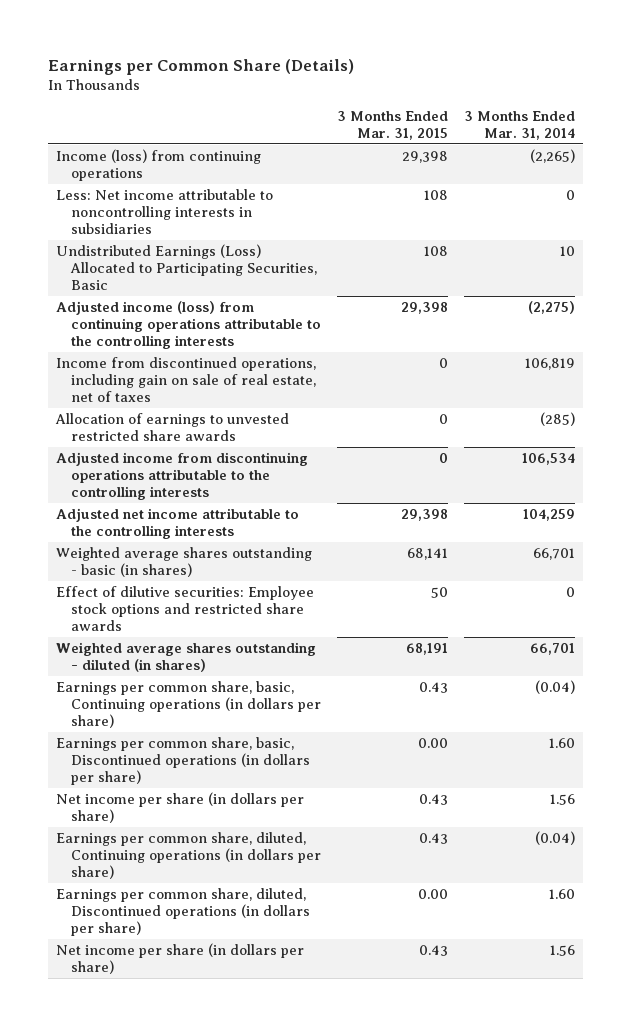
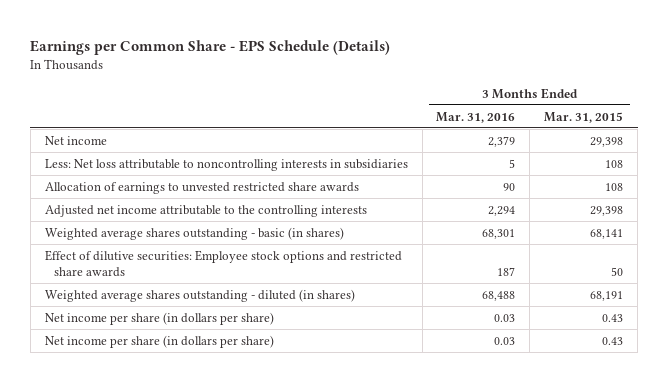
[48,58,355,75] Earnings per Common Share (Details) -> [30,40,391,56] Earnings per Common Share - EPS Schedule (Details)
[464,110,576,140] 3 Months Ended Mar. 31, 2014 -> none
none -> [436,111,516,123] Mar. 31, 2016
[56,301,322,350] Adjusted income (loss) from continuing operations attributable to the controlling interests -> none
[56,357,317,403] Income from discontinued operations, including gain on sale of real estate, net of taxes -> none
[55,413,290,442] Allocation of earnings to unvested restricted share awards -> none
[56,452,309,501] Adjusted income from discontinuing operations attributable to the controlling interests -> none
[56,149,262,182] Income (loss) from continuing operations -> [44,135,107,145] Net income
[56,189,274,235] Less: Net income attributable to noncontrolling interests in subsidiaries -> [44,158,408,171] Less: Net loss attributable to noncontrolling interests in subsidiaries
[56,244,318,291] Undistributed Earnings (Loss) Allocated to Participating Securities, Basic -> [44,181,359,194] Allocation of earnings to unvested restricted share awards
[56,681,322,729] Earnings per common share, basic, Continuing operations (in dollars per share) -> none
[56,737,311,786] Earnings per common share, basic, Discontinued operations (in dollars per share) -> none
[56,832,322,880] Earnings per common share, diluted, Continuing operations (in dollars per share) -> none
[56,888,311,937] Earnings per common share, diluted, Discontinued operations (in dollars per share) -> none

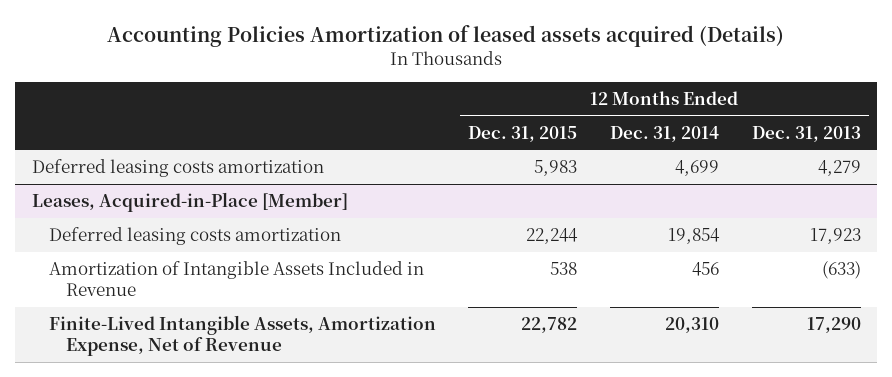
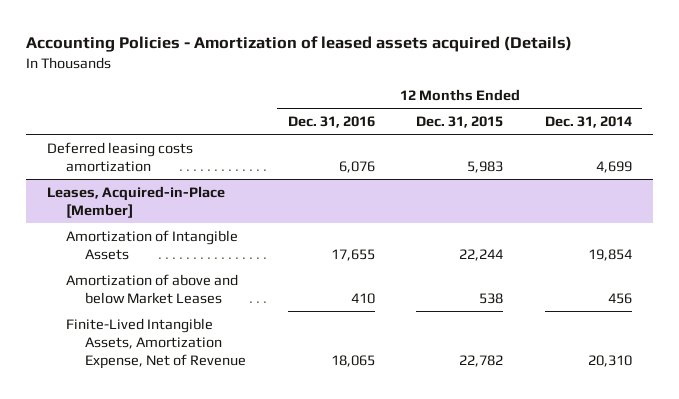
[107,25,785,48] Accounting Policies Amortization of leased assets acquired (Details) -> [26,36,573,53] Accounting Policies - Amortization of leased assets acquired (Details)
[751,125,861,142] Dec. 31, 2013 -> none
none -> [287,115,375,128] Dec. 31, 2016
[48,227,341,246] Deferred leasing costs amortization -> [65,229,238,260] Amortization of Intangible Assets
[48,261,424,297] Amortization of Intangible Assets Included in Revenue -> [65,273,238,304] Amortization of above and below Market Leases

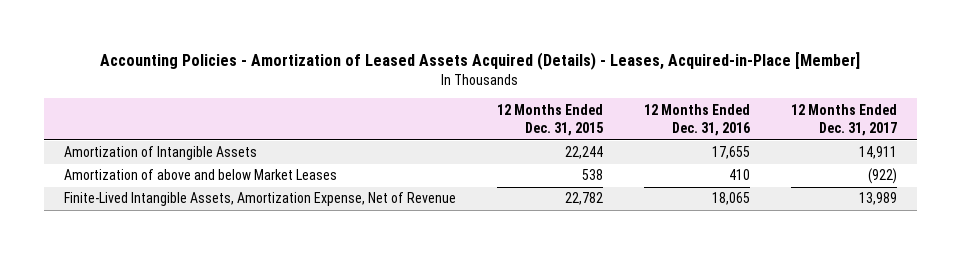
[26,36,573,53] Accounting Policies - Amortization of leased assets acquired (Details) -> [100,51,861,70] Accounting Policies - Amortization of Leased Assets Acquired (Details) - Leases, Acquired-in-Place [Member]
[544,115,632,128] Dec. 31, 2014 -> none
none -> [790,103,897,136] 12 Months Ended Dec. 31, 2017
[46,141,193,172] Deferred leasing costs amortization -> none
[46,185,225,218] Leases, Acquired-in-Place [Member] -> none

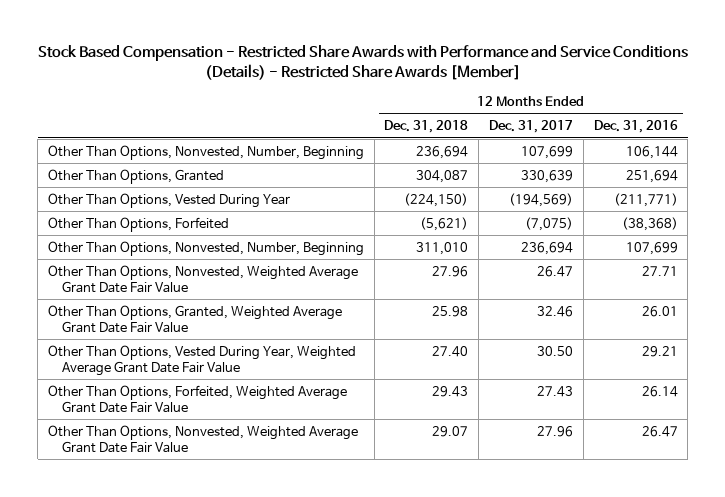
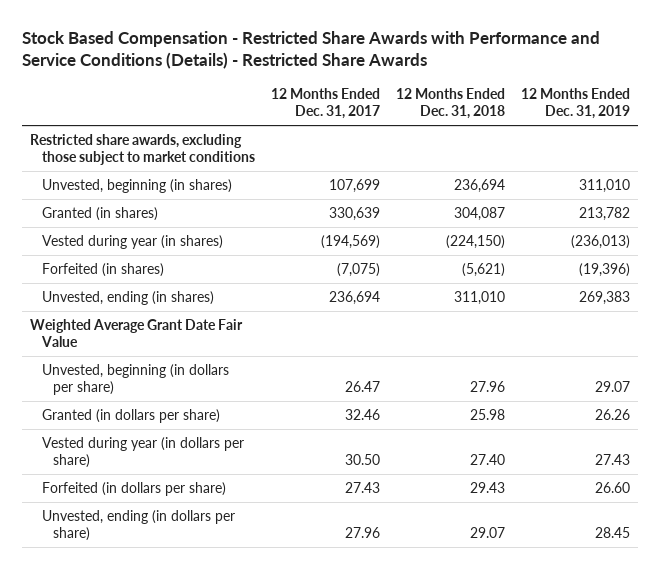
[37,45,688,80] Stock Based Compensation - Restricted Share Awards with Performance and Service Conditions (Details) - Restricted Share Awards [Member] -> [22,31,601,70] Stock Based Compensation - Restricted Share Awards with Performance and Service Conditions (Details) - Restricted Share Awards
[593,120,678,134] Dec. 31, 2016 -> none
none -> [520,88,630,120] 12 Months Ended Dec. 31, 2019
none -> [30,133,255,165] Restricted share awards, excluding those subject to market conditions
[47,144,364,160] Other Than Options, Nonvested, Number, Beginning -> [41,178,232,193] Unvested, beginning (in shares)
[47,168,224,184] Other Than Options, Granted -> [41,206,158,221] Granted (in shares)
[47,192,290,208] Other Than Options, Vested During Year -> [41,234,223,249] Vested during year (in shares)
[47,216,229,232] Other Than Options, Forfeited -> [41,262,164,277] Forfeited (in shares)
[47,240,364,256] Other Than Options, Nonvested, Number, Beginning -> [41,290,214,305] Unvested, ending (in shares)
none -> [30,318,244,347] Weighted Average Grant Date Fair Value
[47,264,358,293] Other Than Options, Nonvested, Weighted Average Grant Date Fair Value -> [41,363,229,395] Unvested, beginning (in dollars per share)
[47,304,342,333] Other Than Options, Granted, Weighted Average Grant Date Fair Value -> [41,408,220,423] Granted (in dollars per share)
[47,344,356,376] Other Than Options, Vested During Year, Weighted Average Grant Date Fair Value -> [41,436,244,468] Vested during year (in dollars per share)
[47,384,347,413] Other Than Options, Forfeited, Weighted Average Grant Date Fair Value -> [41,481,226,496] Forfeited (in dollars per share)
[47,424,358,453] Other Than Options, Nonvested, Weighted Average Grant Date Fair Value -> [41,509,235,541] Unvested, ending (in dollars per share)

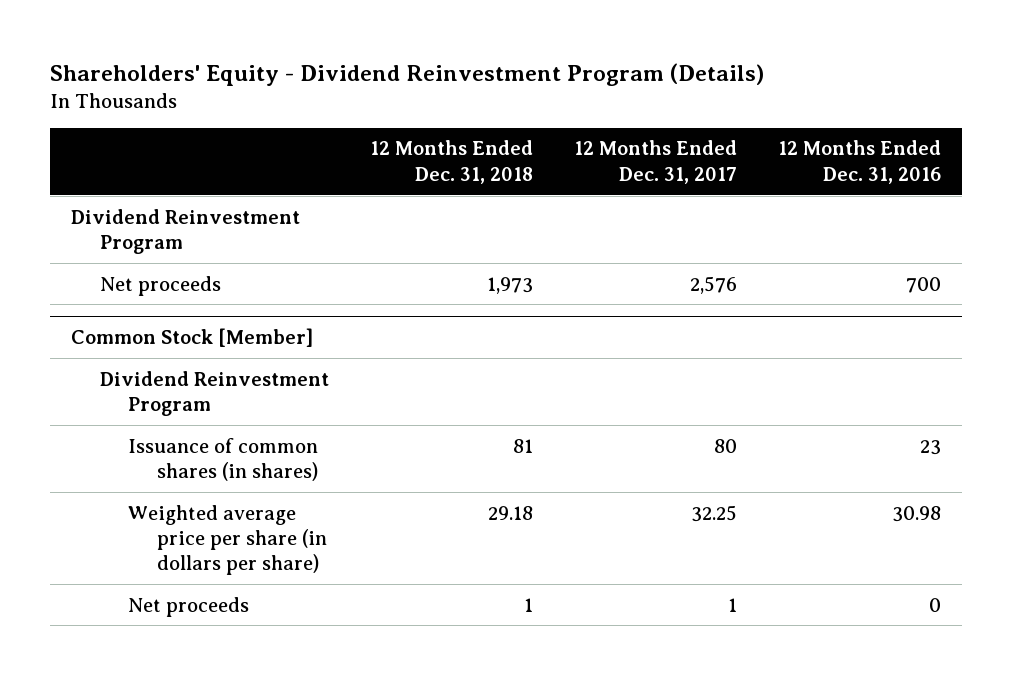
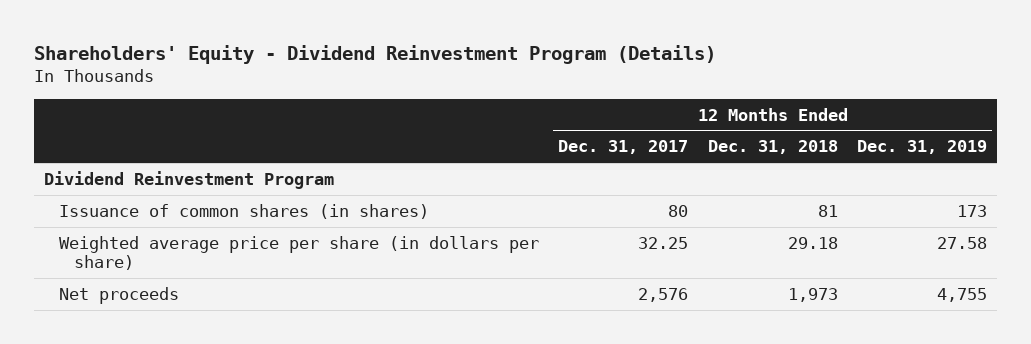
[777,140,941,184] 12 Months Ended Dec. 31, 2016 -> none
none -> [857,140,988,155] Dec. 31, 2019
[70,328,313,348] Common Stock [Member] -> none
[99,370,329,416] Dividend Reinvestment Program -> none
[128,596,250,617] Net proceeds -> none
[99,275,221,296] Net proceeds -> [58,286,179,304] Net proceeds

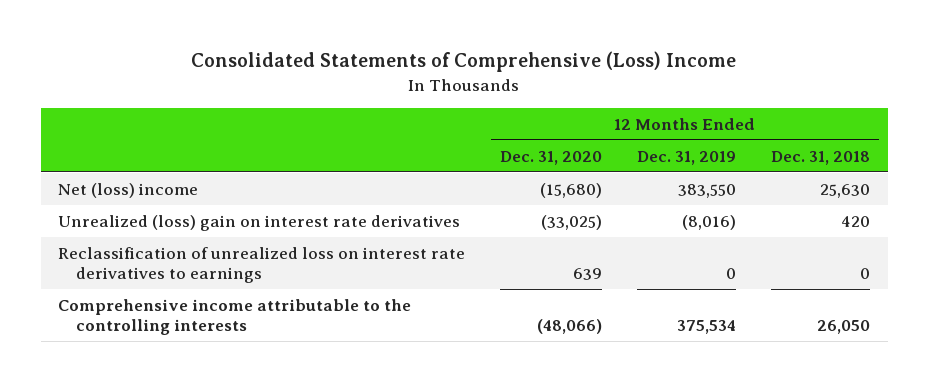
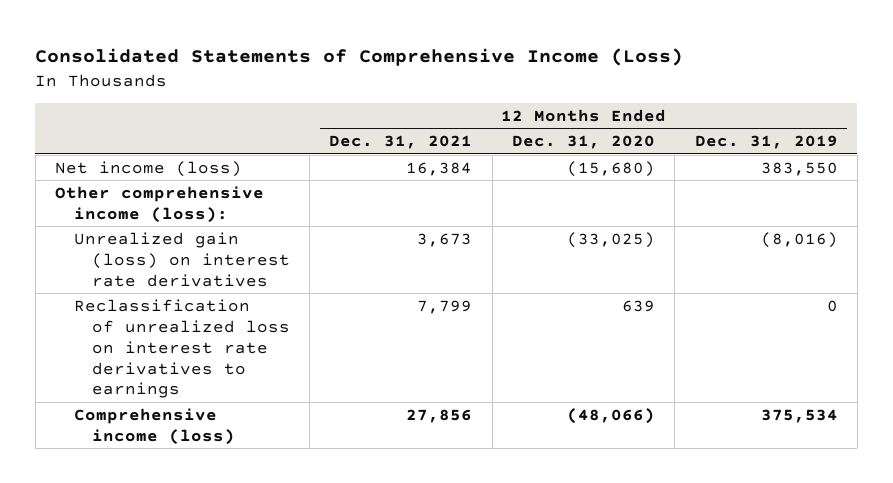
[191,51,737,73] Consolidated Statements of Comprehensive (Loss) Income -> [35,48,684,67] Consolidated Statements of Comprehensive Income (Loss)
[771,150,871,165] Dec. 31, 2018 -> none
none -> [329,135,473,150] Dec. 31, 2021
[58,182,199,198] Net (loss) income -> [55,160,243,177] Net income (loss)
none -> [55,185,265,223] Other comprehensive income (loss):
[58,214,461,231] Unrealized (loss) gain on interest rate derivatives -> [73,231,290,287] Unrealized gain (loss) on interest rate derivatives
[58,298,412,336] Comprehensive income attributable to the controlling interests -> [73,407,235,445] Comprehensive income (loss)

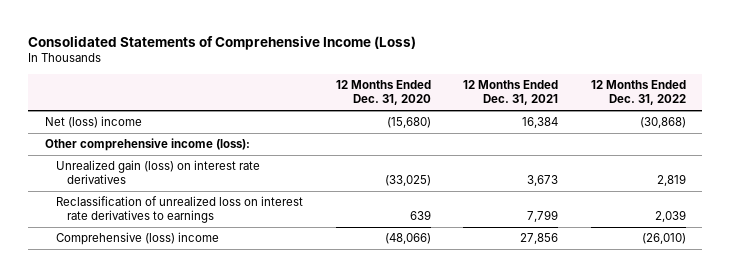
[694,135,838,150] Dec. 31, 2019 -> none
none -> [590,80,686,106] 12 Months Ended Dec. 31, 2022
[55,160,243,177] Net income (loss) -> [44,116,142,129] Net (loss) income
[73,407,235,445] Comprehensive income (loss) -> [55,232,219,246] Comprehensive (loss) income

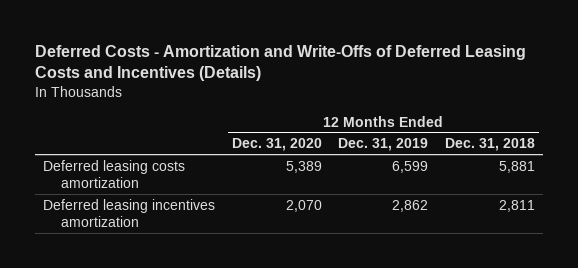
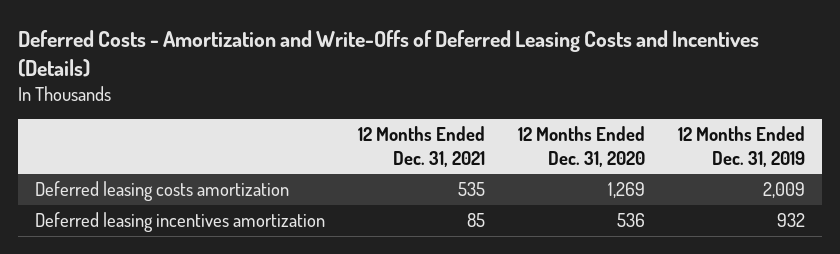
[444,138,535,152] Dec. 31, 2018 -> none
none -> [357,126,485,167] 12 Months Ended Dec. 31, 2021
[285,160,322,173] 5,389 -> [607,182,645,199] 1,269
[392,160,429,173] 6,599 -> [763,182,806,199] 2,009
[285,199,322,212] 2,070 -> [616,213,645,228] 536
[392,199,429,212] 2,862 -> [777,213,806,228] 932

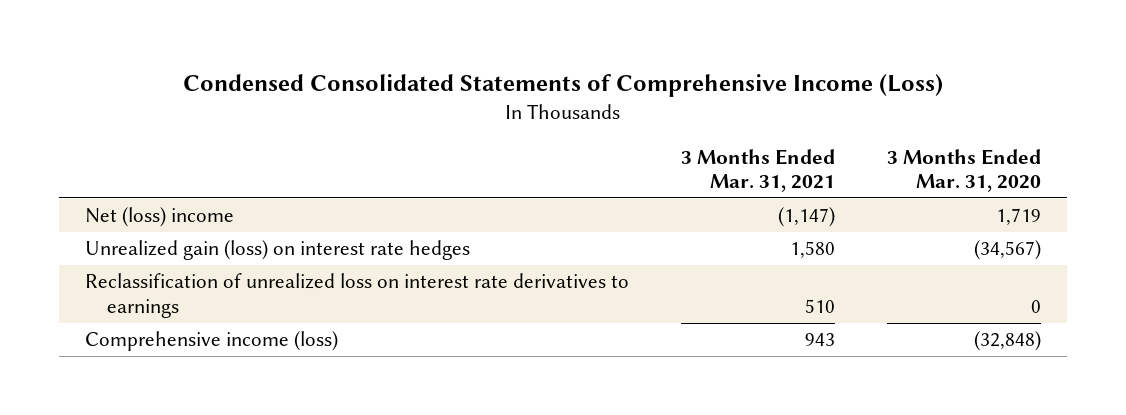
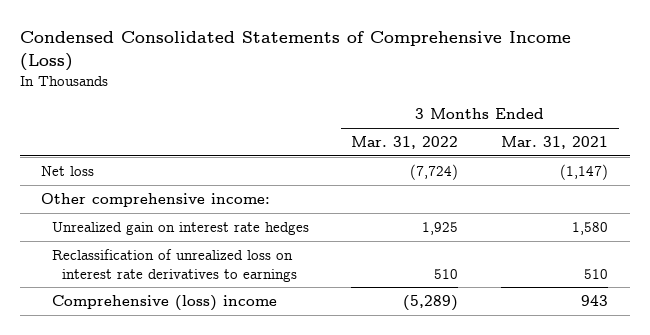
[886,148,1041,193] 3 Months Ended Mar. 31, 2020 -> none
none -> [351,136,459,150] Mar. 31, 2022
[84,207,234,228] Net (loss) income -> [41,165,95,176] Net loss
none -> [41,192,271,207] Other comprehensive income:
[84,240,470,261] Unrealized gain (loss) on interest rate hedges -> [51,221,309,235] Unrealized gain on interest rate hedges
[84,331,338,352] Comprehensive income (loss) -> [51,294,277,311] Comprehensive (loss) income

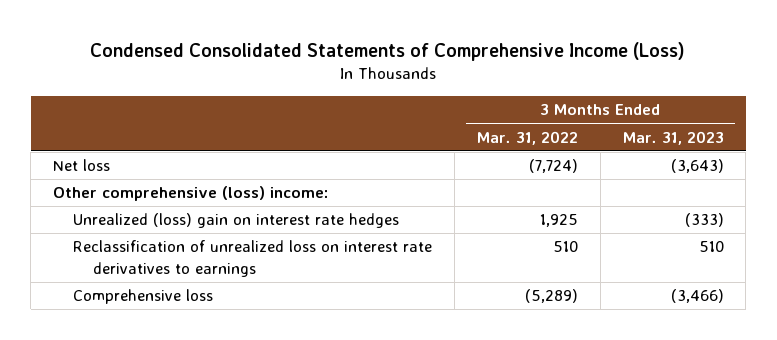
[501,136,609,150] Mar. 31, 2021 -> none
none -> [622,130,724,145] Mar. 31, 2023
[41,192,271,207] Other comprehensive income: -> [53,186,329,202] Other comprehensive (loss) income:
[51,221,309,235] Unrealized gain on interest rate hedges -> [73,213,400,229] Unrealized (loss) gain on interest rate hedges
[51,294,277,311] Comprehensive (loss) income -> [73,289,214,305] Comprehensive loss

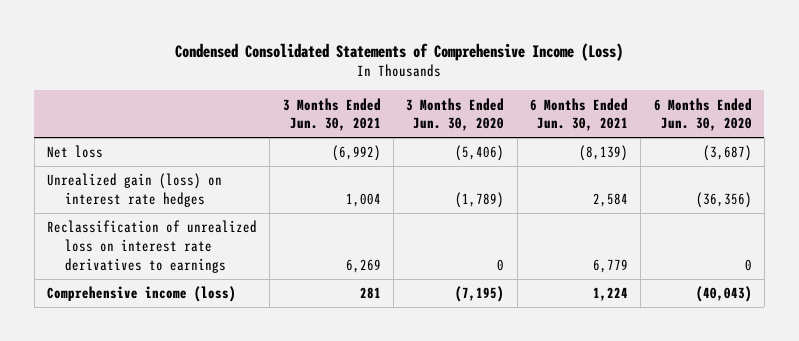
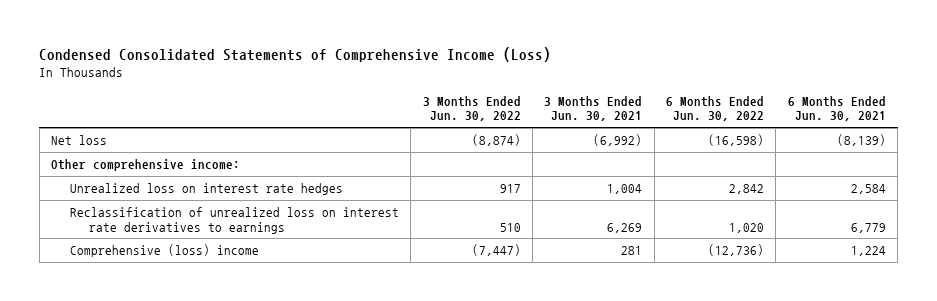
[406,97,505,132] 3 Months Ended Jun. 30, 2020 -> none
[653,97,752,132] 6 Months Ended Jun. 30, 2020 -> none
none -> [422,95,521,122] 3 Months Ended Jun. 30, 2022
none -> [666,95,765,122] 6 Months Ended Jun. 30, 2022
none -> [50,158,240,171] Other comprehensive income:
[47,173,223,207] Unrealized gain (loss) on interest rate hedges -> [69,182,343,195] Unrealized loss on interest rate hedges
[47,286,237,303] Comprehensive income (loss) -> [69,243,259,257] Comprehensive (loss) income

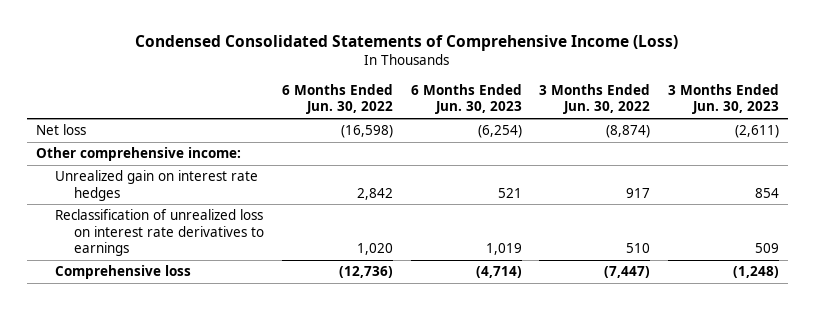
[544,95,643,122] 3 Months Ended Jun. 30, 2021 -> none
[787,95,886,122] 6 Months Ended Jun. 30, 2021 -> none
none -> [410,83,522,115] 6 Months Ended Jun. 30, 2023
none -> [667,83,779,115] 3 Months Ended Jun. 30, 2023
[69,182,343,195] Unrealized loss on interest rate hedges -> [54,170,258,201] Unrealized gain on interest rate hedges
[69,243,259,257] Comprehensive (loss) income -> [54,265,191,280] Comprehensive loss

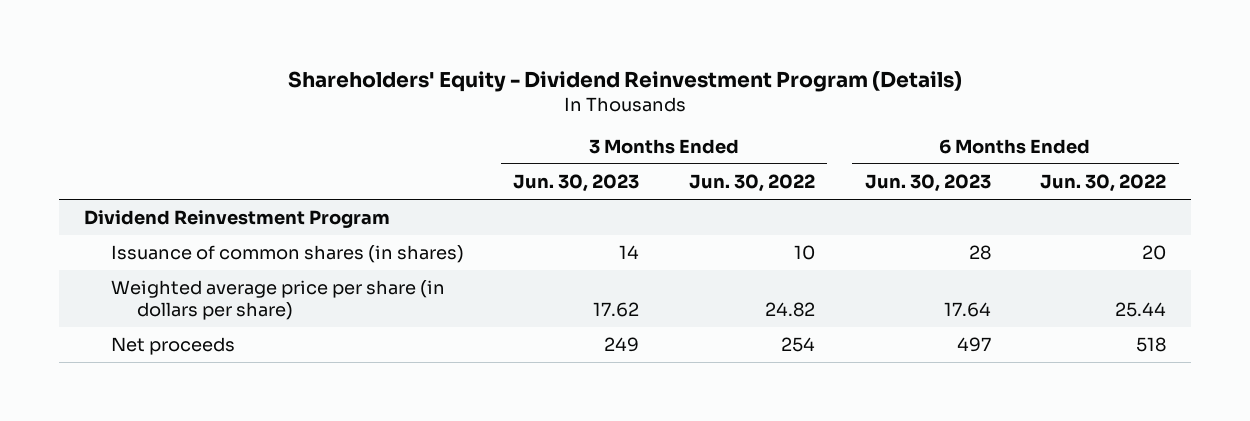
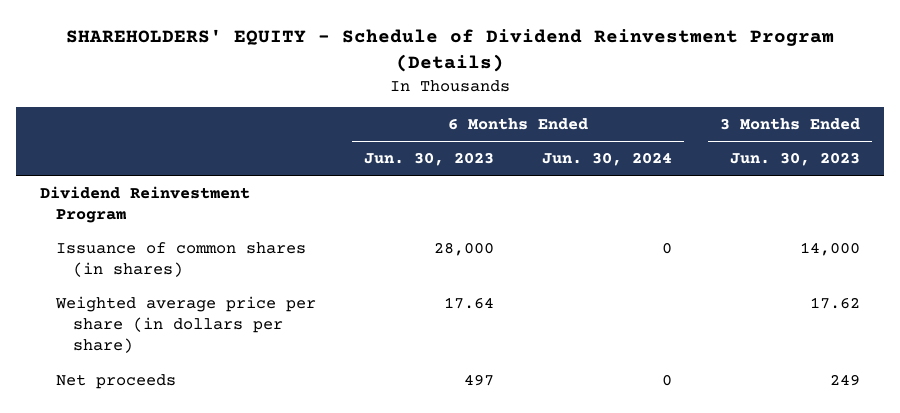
[288,70,963,92] Shareholders' Equity - Dividend Reinvestment Program (Details) -> [66,28,835,72] SHAREHOLDERS' EQUITY - Schedule of Dividend Reinvestment Program (Details)
[688,174,815,193] Jun. 30, 2022 -> none
[1040,174,1167,193] Jun. 30, 2022 -> none
none -> [542,152,673,167] Jun. 30, 2024
[619,245,640,260] 14 -> [800,241,861,256] 14,000
[968,245,991,261] 28 -> [434,241,495,256] 28,000

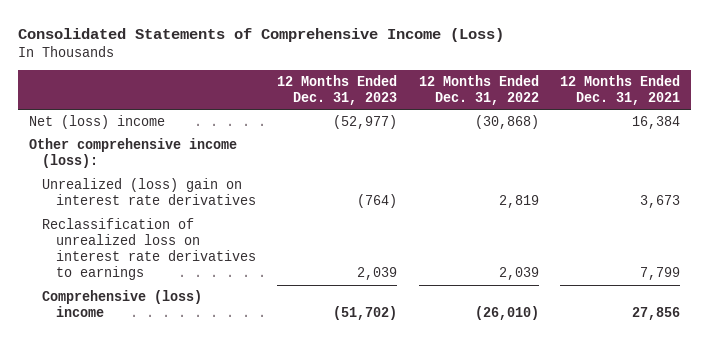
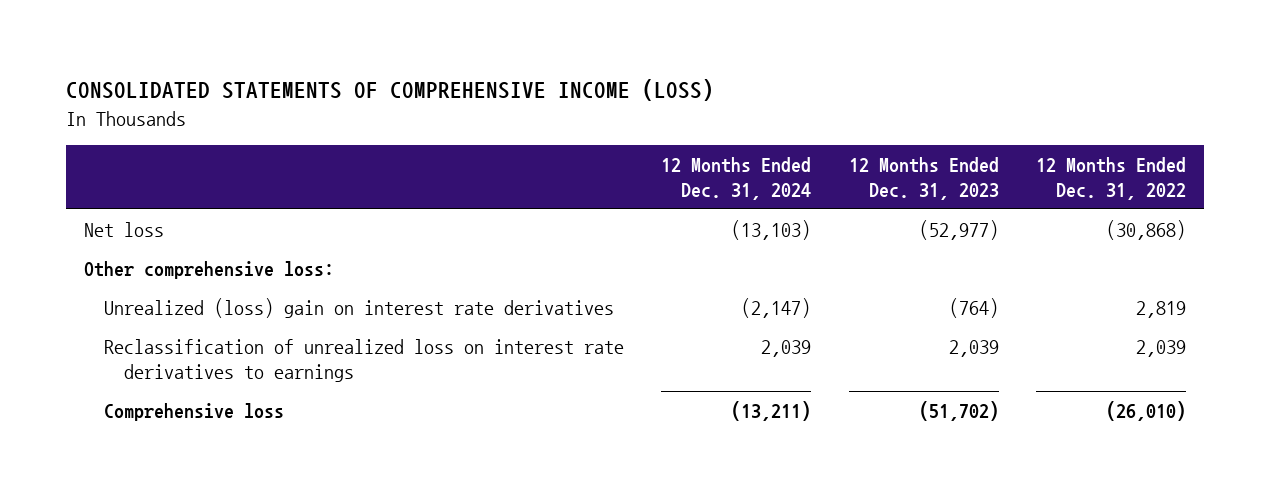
[18,27,505,42] Consolidated Statements of Comprehensive Income (Loss) -> [65,79,714,102] CONSOLIDATED STATEMENTS OF COMPREHENSIVE INCOME (LOSS)
[560,75,681,106] 12 Months Ended Dec. 31, 2021 -> none
none -> [661,156,812,200] 12 Months Ended Dec. 31, 2024
[28,115,165,130] Net (loss) income -> [84,222,165,238] Net loss
[28,138,237,169] Other comprehensive income (loss): -> [84,261,335,280] Other comprehensive loss:
[42,290,203,318] Comprehensive (loss) income -> [104,403,285,422] Comprehensive loss

